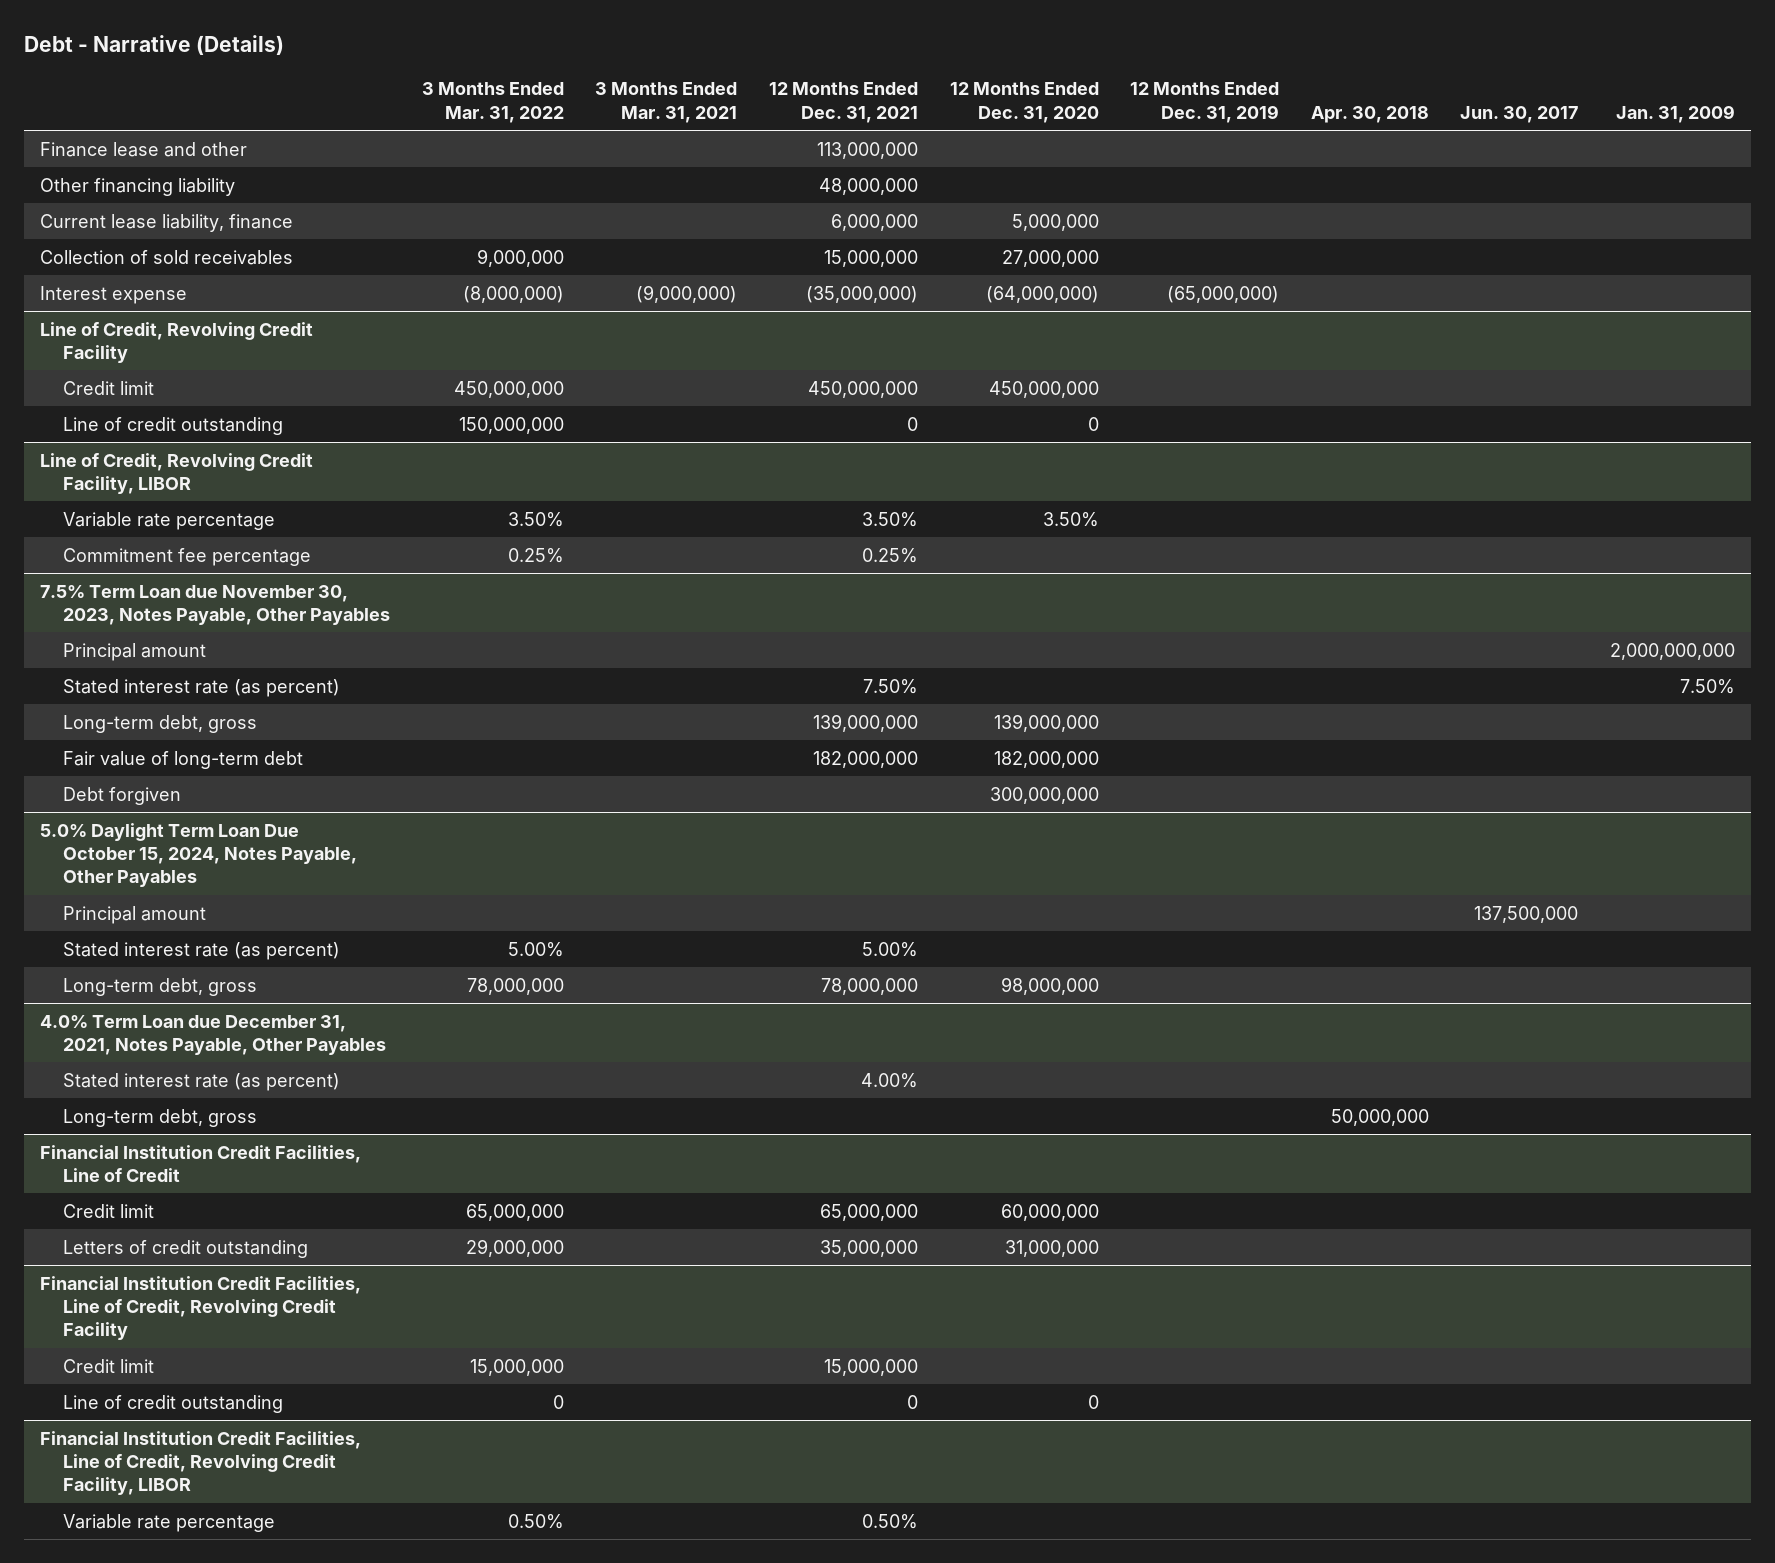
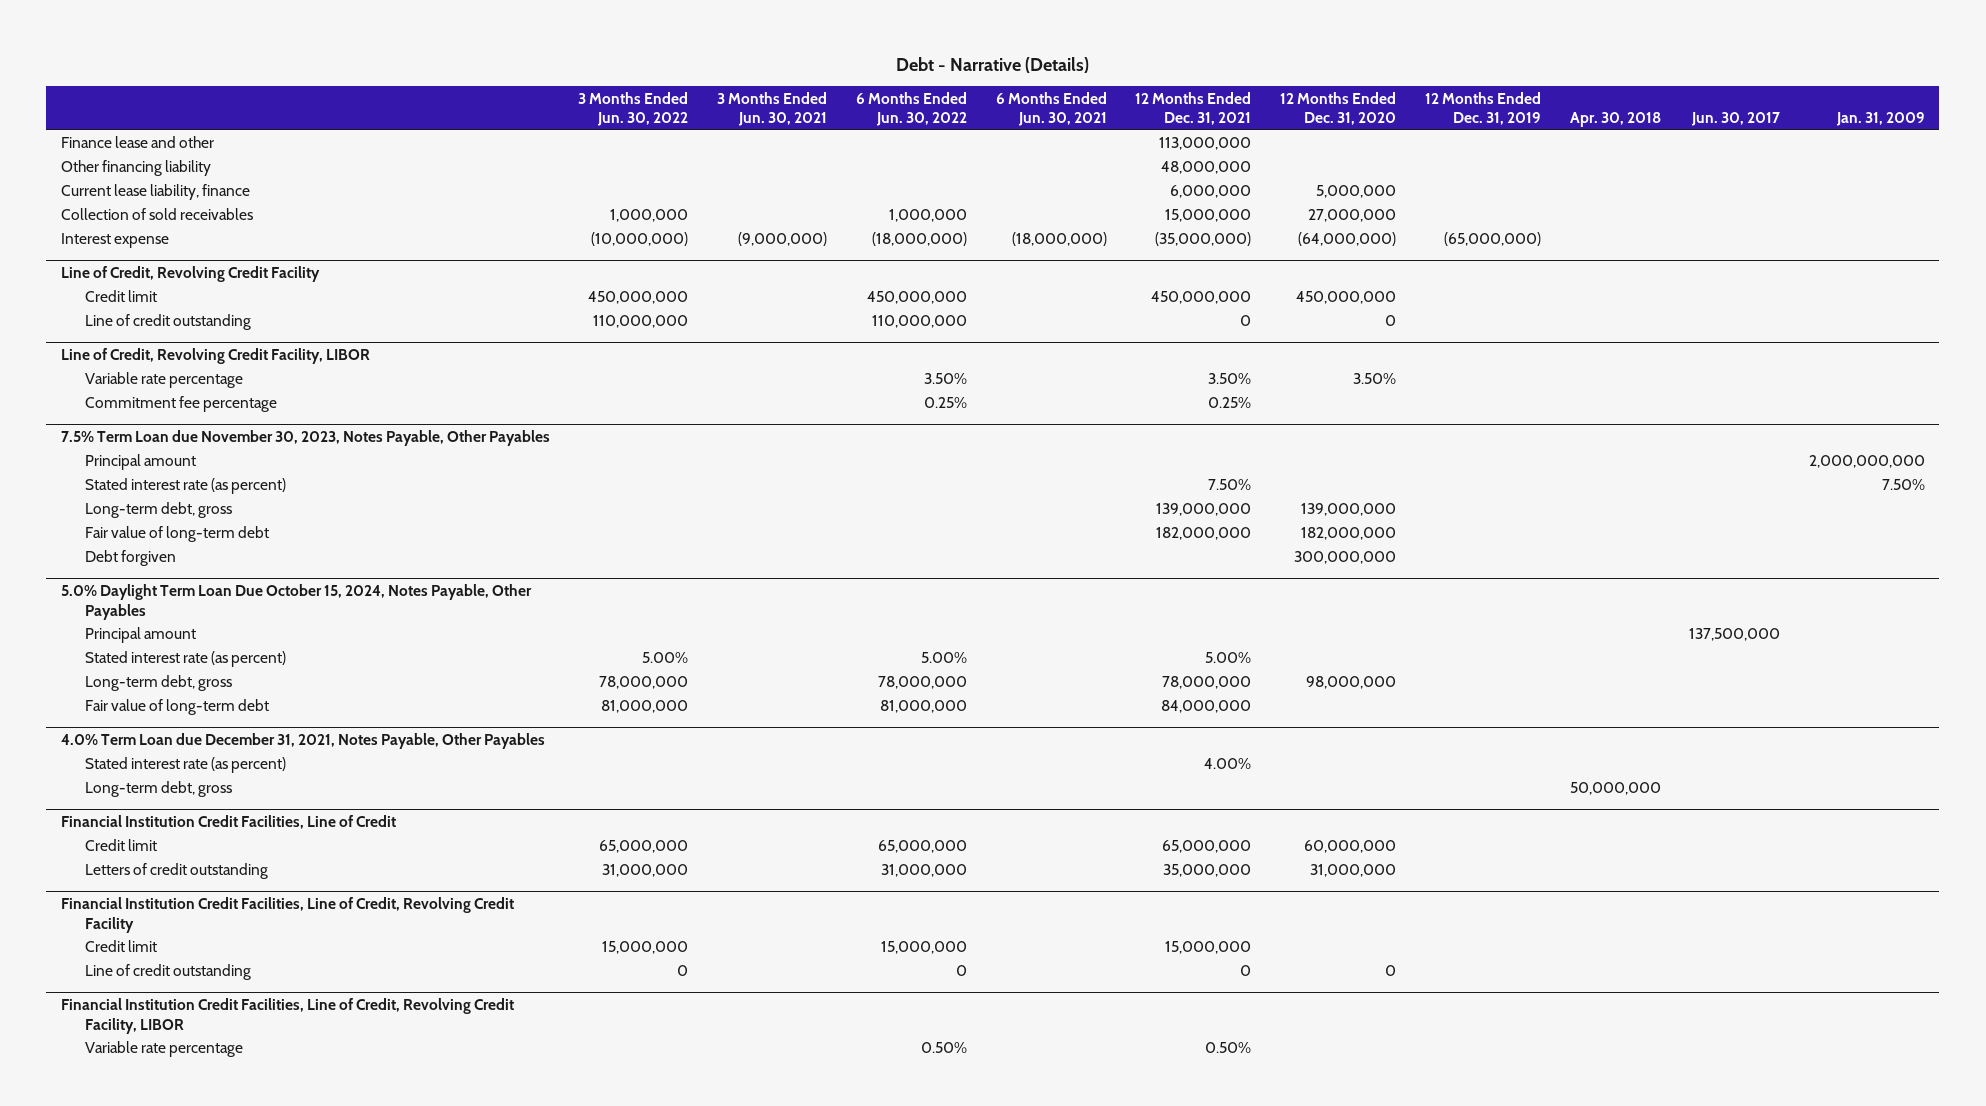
[421,82,564,123] 3 Months Ended Mar. 31, 2022 -> none
[595,82,738,123] 3 Months Ended Mar. 31, 2021 -> none
none -> [578,91,689,127] 3 Months Ended Jun. 30, 2022
none -> [717,91,828,127] 3 Months Ended Jun. 30, 2021
none -> [855,91,967,127] 6 Months Ended Jun. 30, 2022
none -> [995,91,1107,127] 6 Months Ended Jun. 30, 2021
none -> [84,699,269,716] Fair value of long-term debt

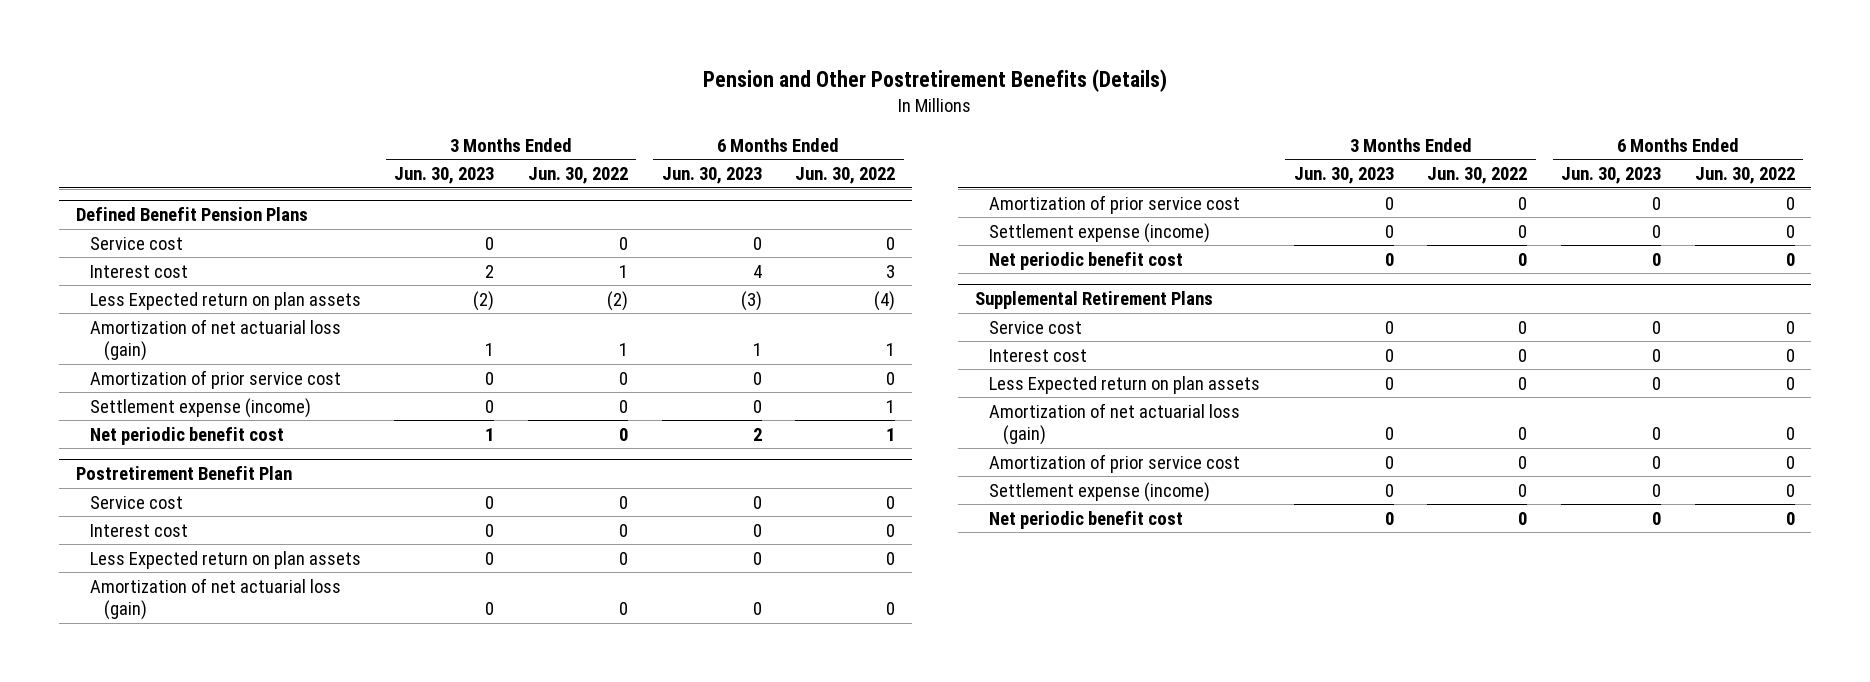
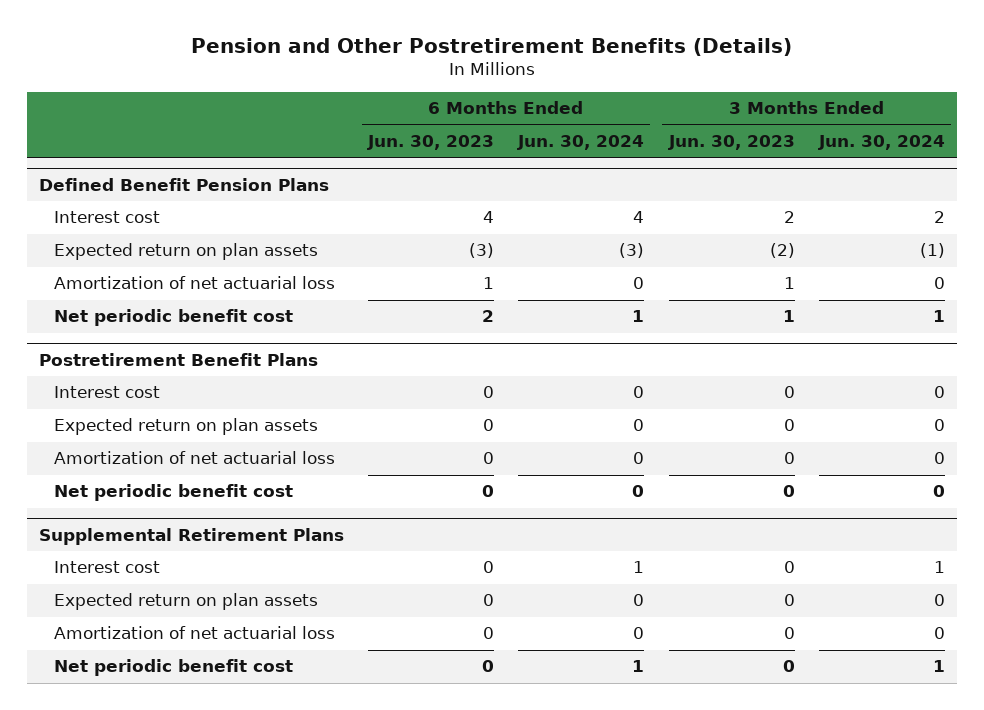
[527,167,628,185] Jun. 30, 2022 -> none
[795,167,896,185] Jun. 30, 2022 -> none
none -> [517,135,645,151] Jun. 30, 2024
none -> [817,135,945,151] Jun. 30, 2024
[89,236,183,250] Service cost -> none
[89,369,341,389] Amortization of prior service cost -> none
[89,397,311,418] Settlement expense (income) -> none
[89,291,361,310] Less Expected return on plan assets -> [54,243,319,261] Expected return on plan assets
[89,318,341,362] Amortization of net actuarial loss (gain) -> [54,276,336,290] Amortization of net actuarial loss
[89,495,183,509] Service cost -> none
[75,466,292,481] Postretirement Benefit Plan -> [38,353,318,367] Postretirement Benefit Plans
[989,194,1241,214] Amortization of prior service cost -> none
[989,222,1211,243] Settlement expense (income) -> none
[89,550,361,569] Less Expected return on plan assets -> [54,418,319,436] Expected return on plan assets
[89,577,341,621] Amortization of net actuarial loss (gain) -> [54,451,336,465] Amortization of net actuarial loss
[989,320,1083,334] Service cost -> none
[989,453,1241,473] Amortization of prior service cost -> none
[989,481,1211,502] Settlement expense (income) -> none
[989,375,1261,394] Less Expected return on plan assets -> [54,593,319,611] Expected return on plan assets
[989,402,1241,446] Amortization of net actuarial loss (gain) -> [54,626,336,640] Amortization of net actuarial loss

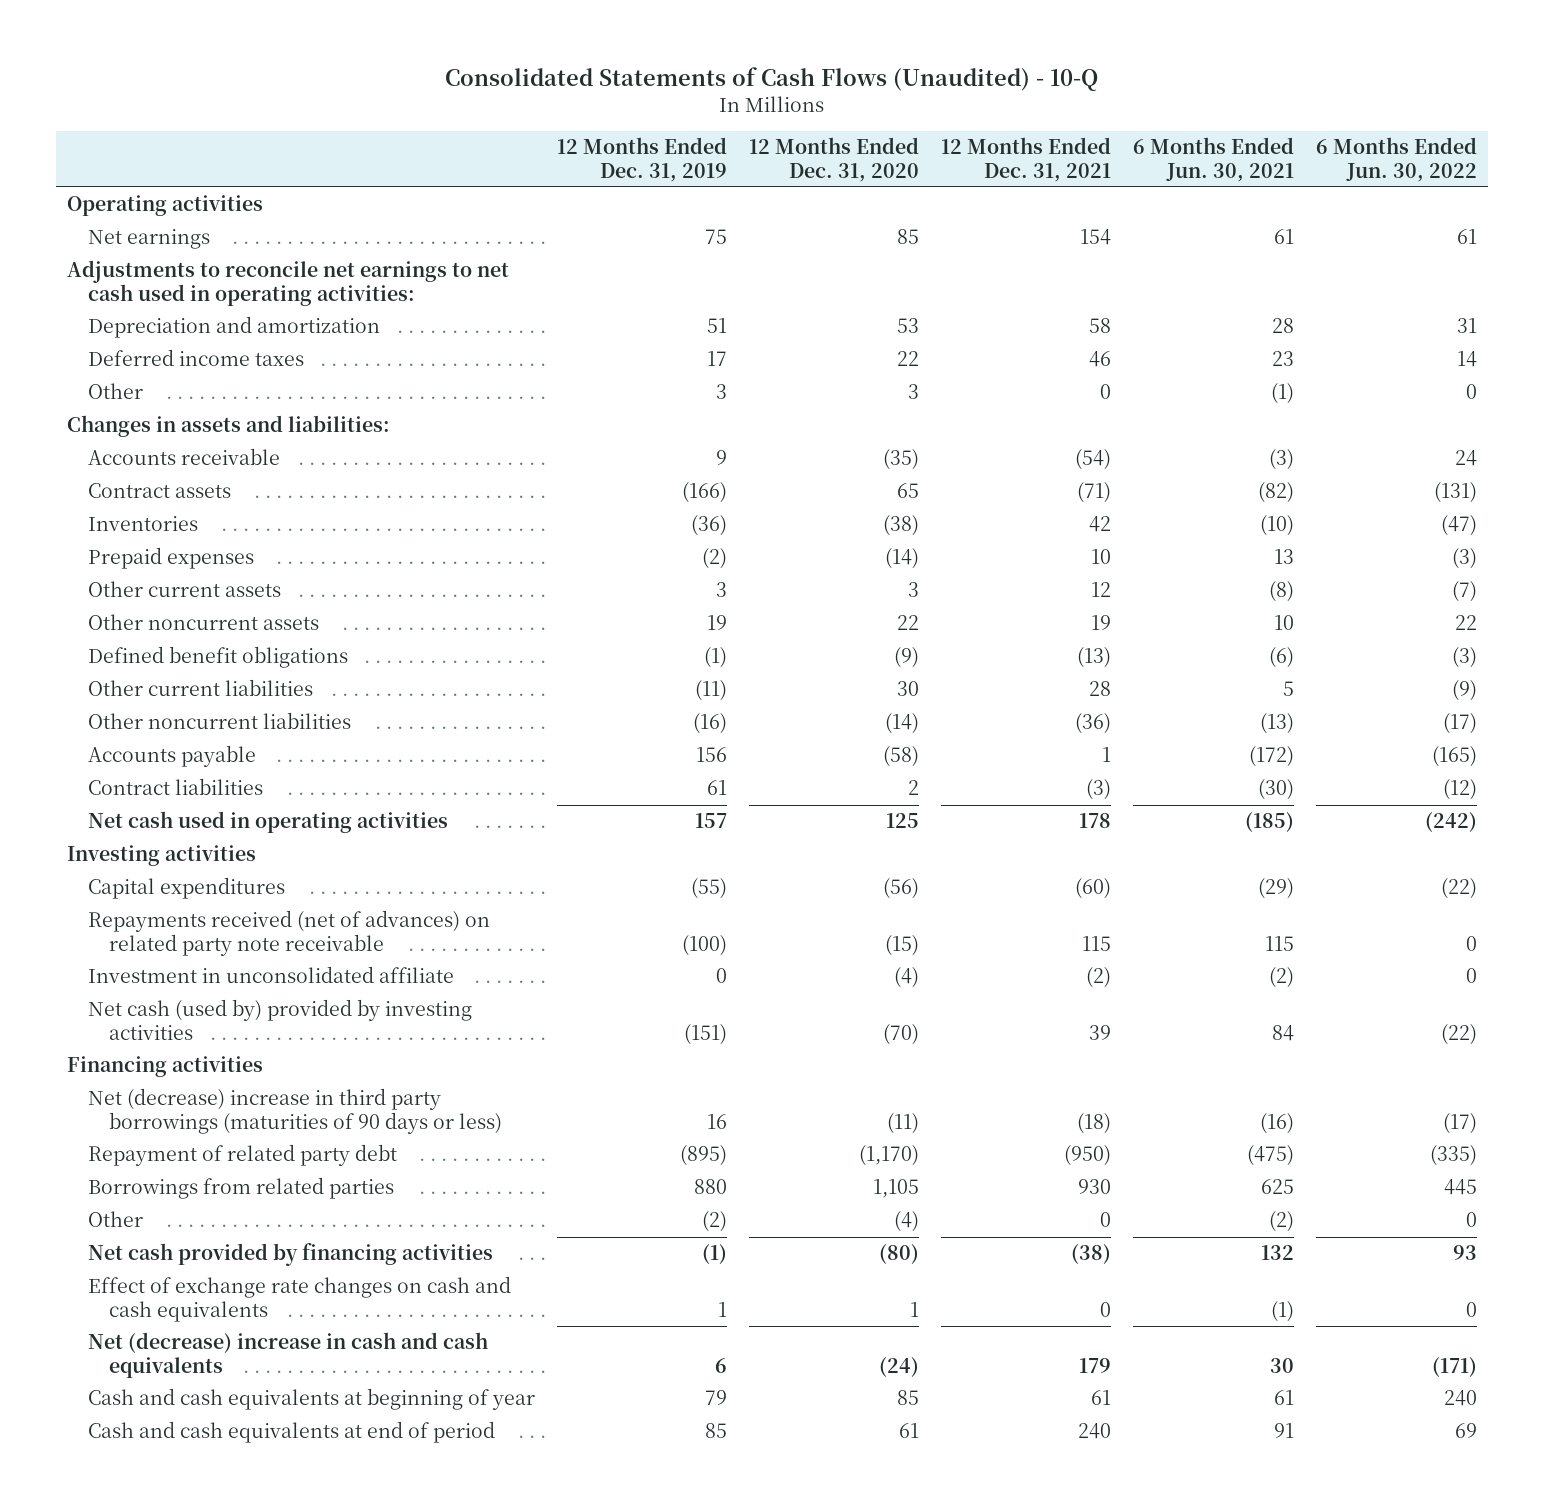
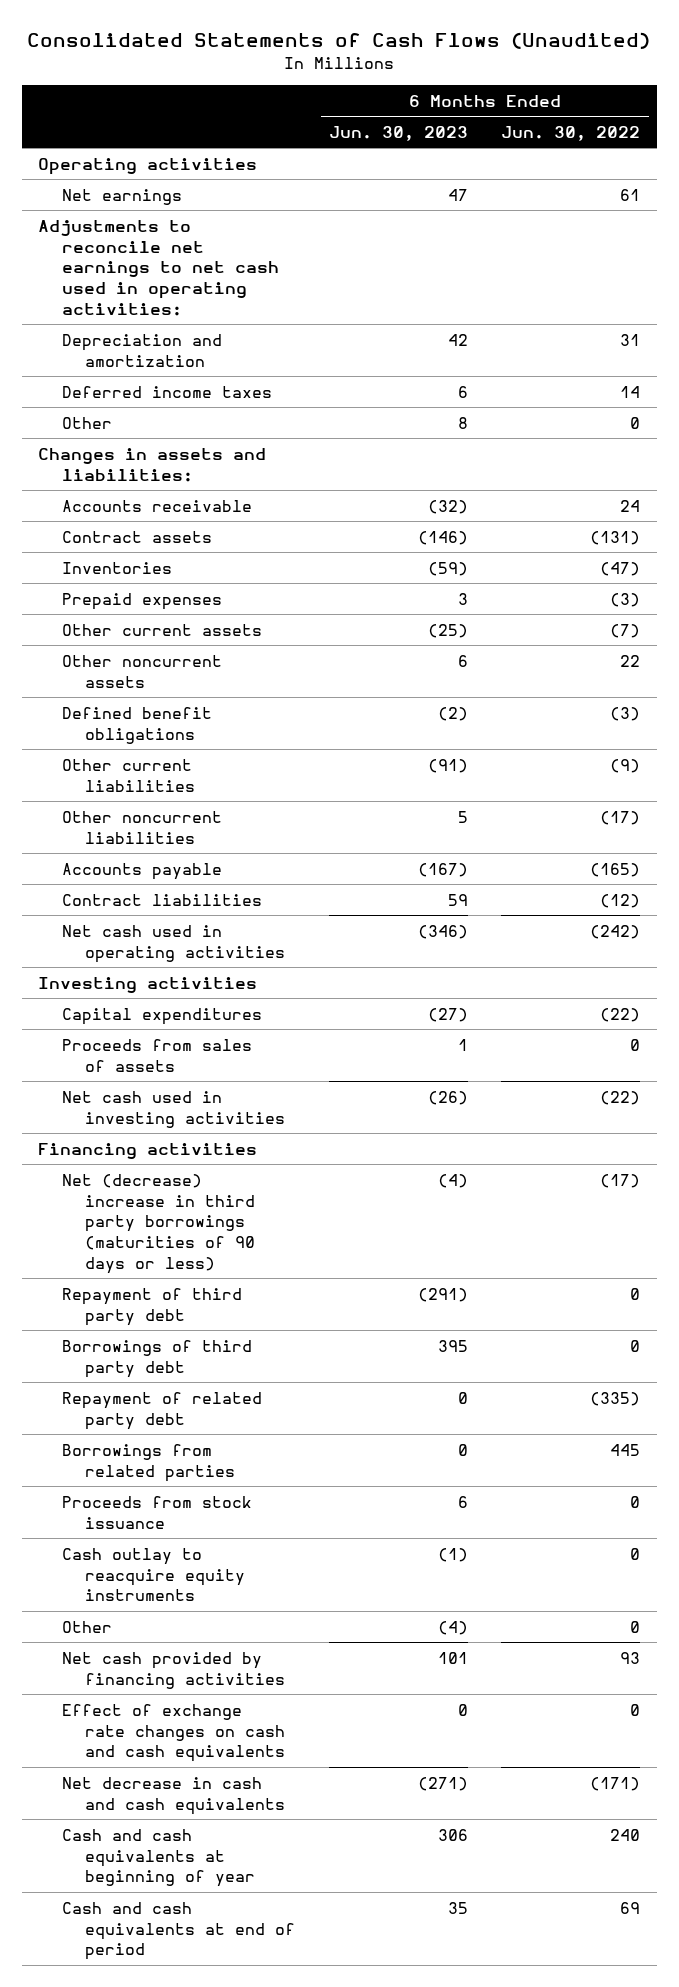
[444,66,1098,91] Consolidated Statements of Cash Flows (Unaudited) - 10-Q -> [27,31,651,49] Consolidated Statements of Cash Flows (Unaudited)
[556,137,727,182] 12 Months Ended Dec. 31, 2019 -> none
[748,137,919,182] 12 Months Ended Dec. 31, 2020 -> none
[940,137,1111,182] 12 Months Ended Dec. 31, 2021 -> none
[1132,137,1294,182] 6 Months Ended Jun. 30, 2021 -> none
none -> [328,126,468,142] Jun. 30, 2023
[87,910,490,956] Repayments received (net of advances) on related party note receivable -> none
[87,966,454,984] Investment in unconsolidated affiliate -> none
none -> [61,1038,252,1072] Proceeds from sales of assets
[87,999,472,1040] Net cash (used by) provided by investing activities -> [61,1090,286,1128] Net cash used in investing activities
none -> [61,1287,242,1326] Repayment of third party debt
none -> [61,1339,252,1378] Borrowings of third party debt
none -> [61,1495,252,1529] Proceeds from stock issuance
none -> [61,1547,246,1602] Cash outlay to reacquire equity instruments
[87,1332,488,1378] Net (decrease) increase in cash and cash equivalents -> [61,1776,286,1815] Net decrease in cash and cash equivalents

